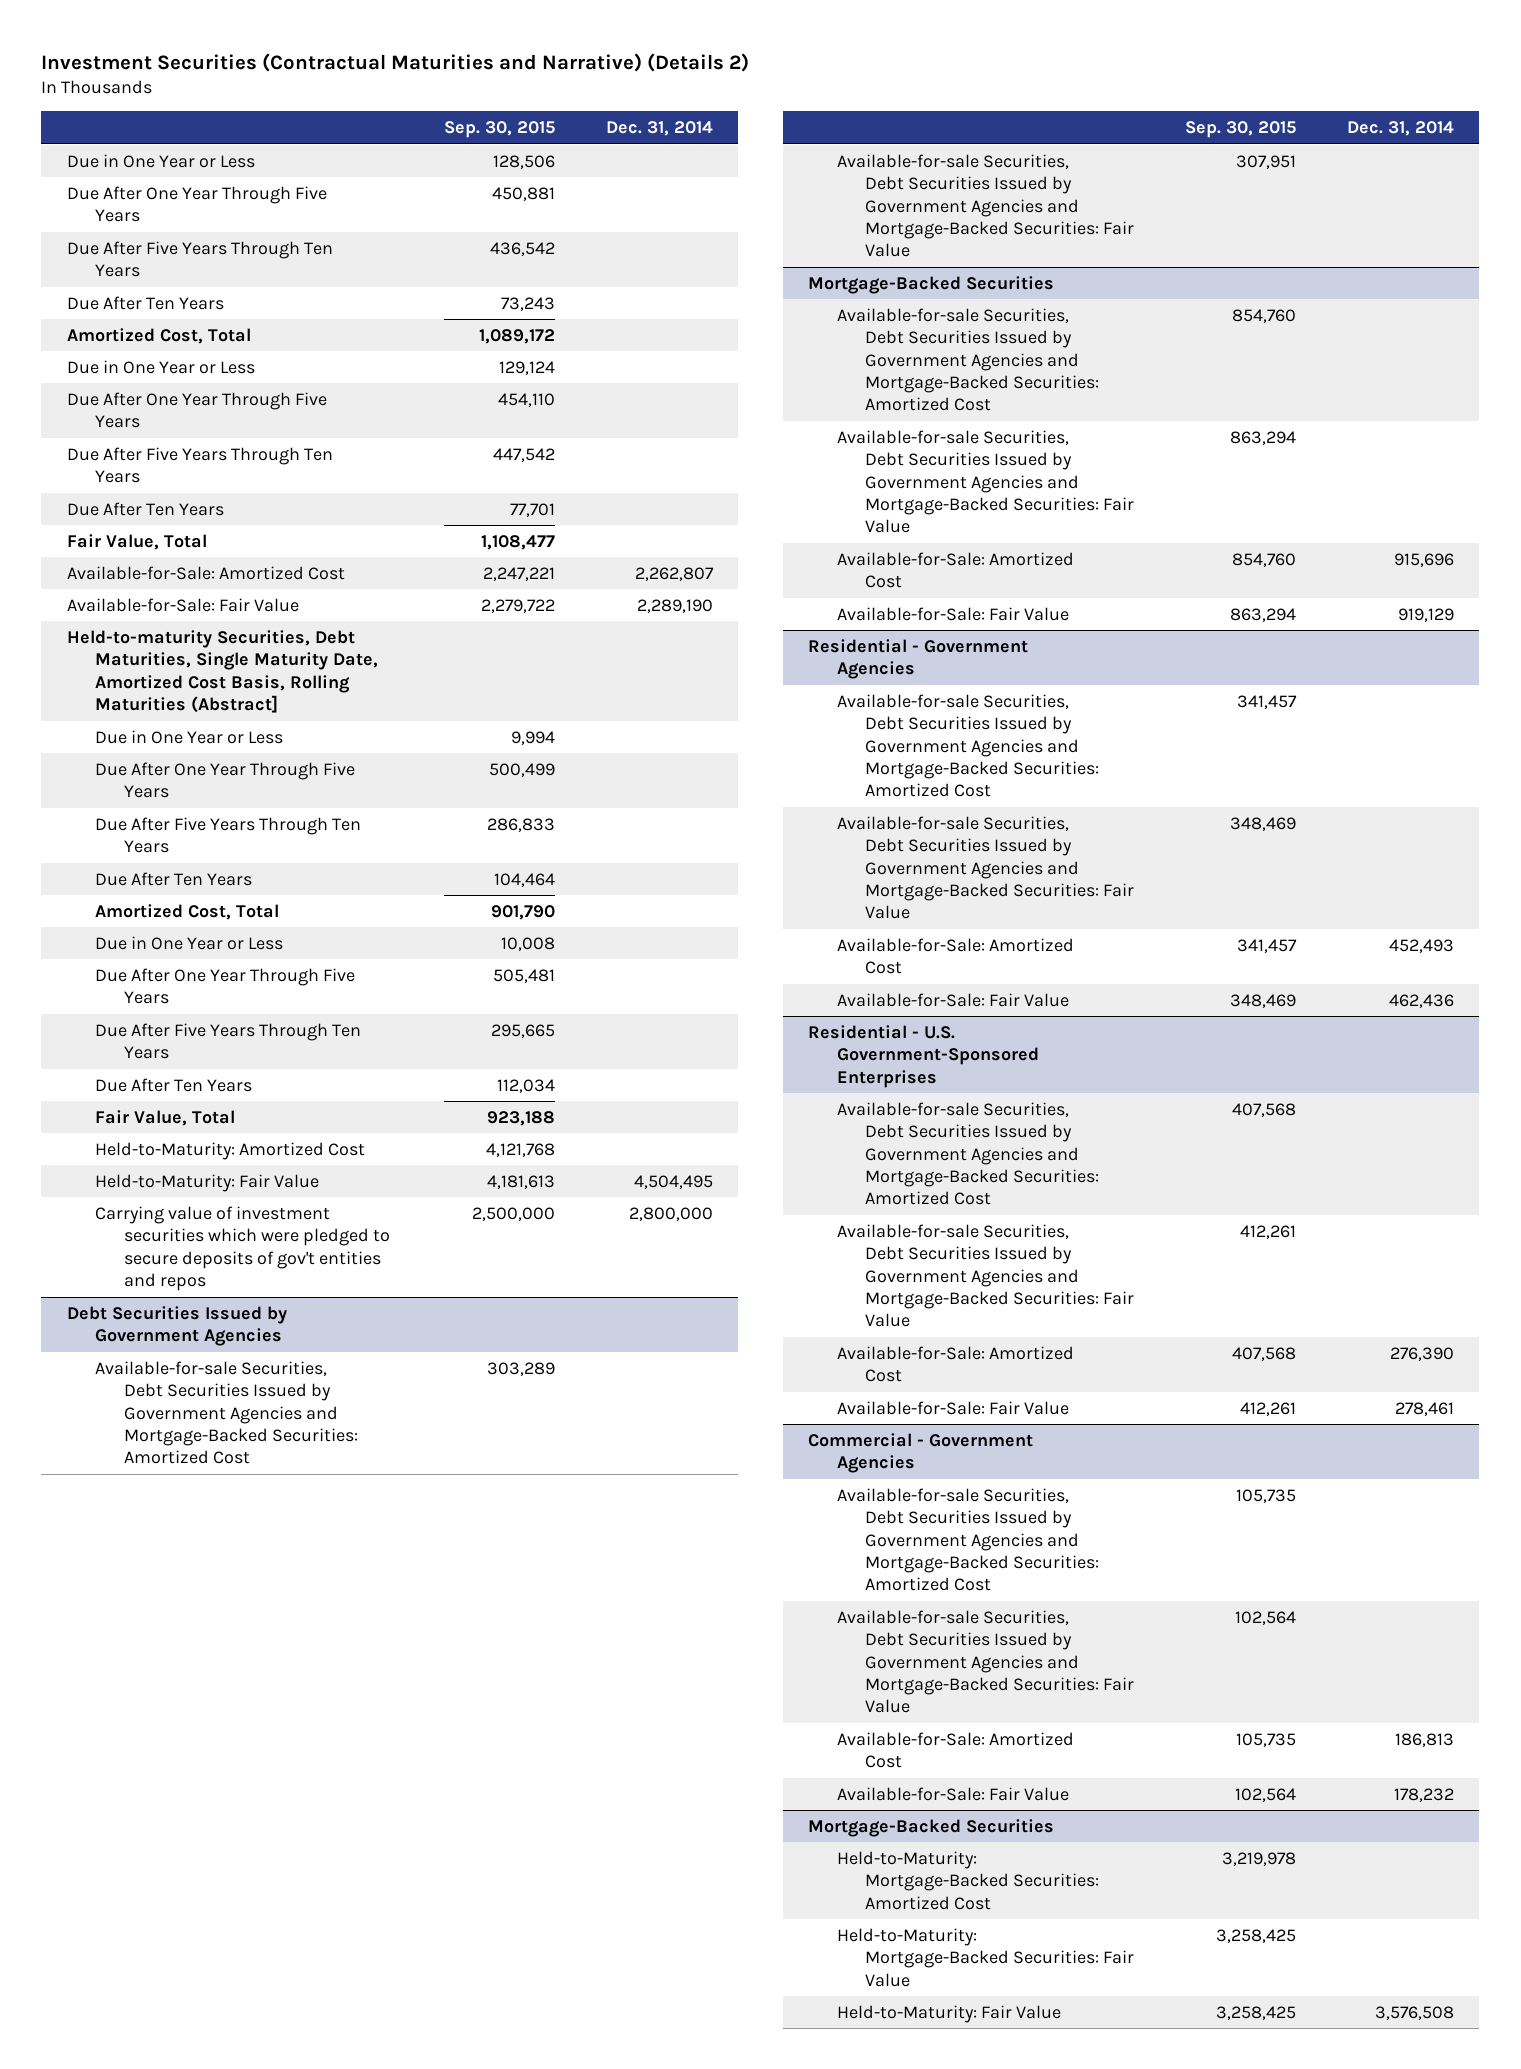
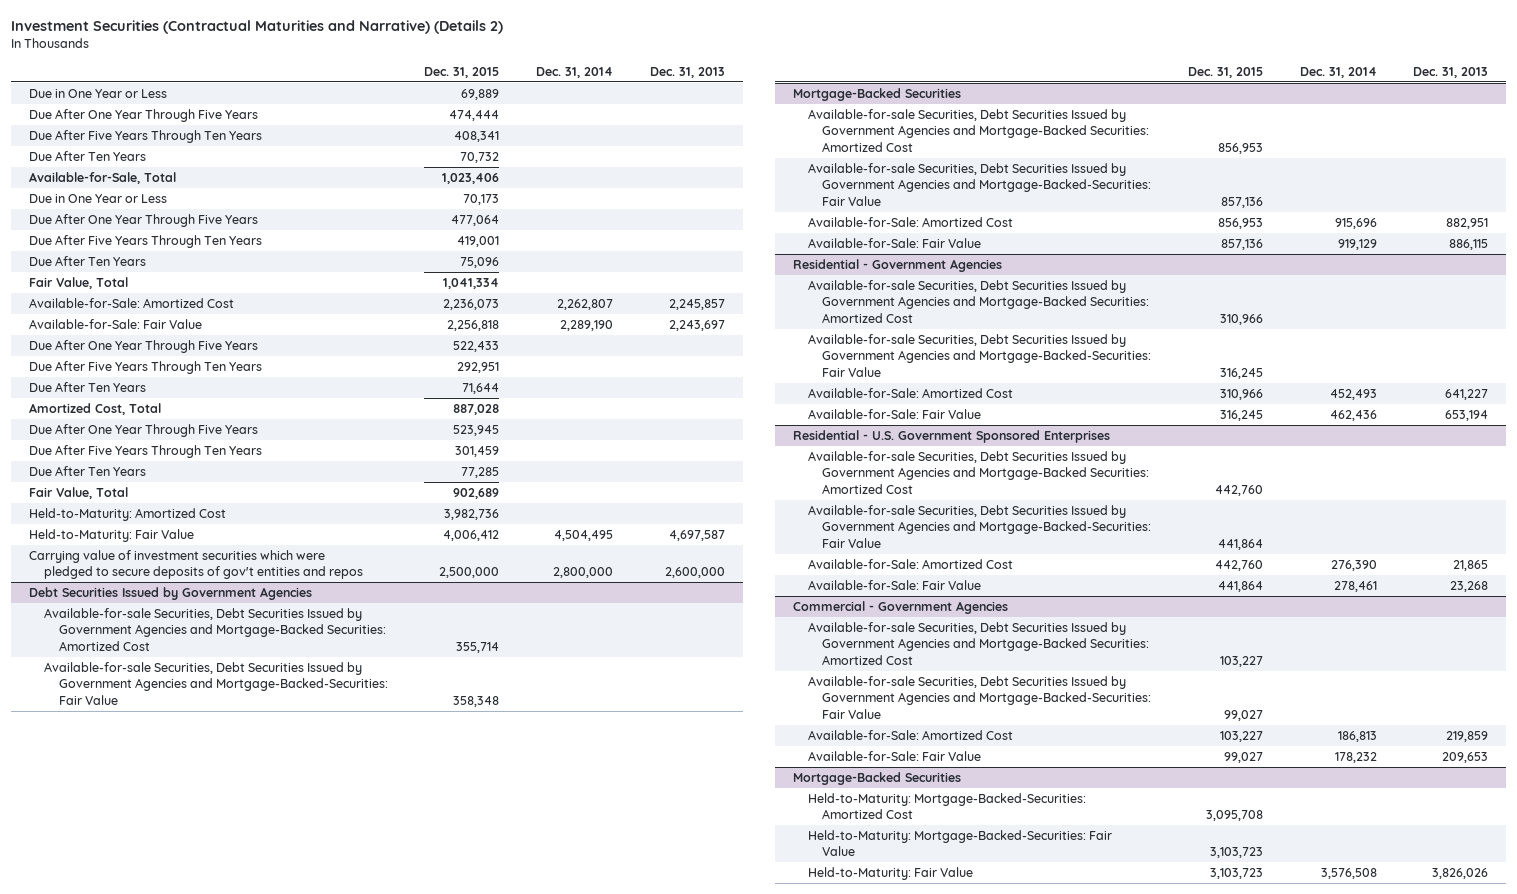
[443,121,555,139] Sep. 30, 2015 -> none
none -> [424,66,500,78] Dec. 31, 2015
none -> [649,66,725,78] Dec. 31, 2013
[66,327,251,344] Amortized Cost, Total -> [29,172,177,185] Available-for-Sale, Total
[66,629,379,714] Held-to-maturity Securities, Debt Maturities, Single Maturity Date, Amortized Cost Basis, Rolling Maturities (Abstract] -> none
[95,729,284,744] Due in One Year or Less -> none
[95,935,284,950] Due in One Year or Less -> none
[836,153,1135,258] Available-for-sale Securities, Debt Securities Issued by Government Agencies and Mortgage-Backed Securities: Fair Value -> [43,662,388,705] Available-for-sale Securities, Debt Securities Issued by Government Agencies and Mortgage-Backed-Securities: Fair Value
[836,429,1135,534] Available-for-sale Securities, Debt Securities Issued by Government Agencies and Mortgage-Backed Securities: Fair Value -> [807,163,1152,206] Available-for-sale Securities, Debt Securities Issued by Government Agencies and Mortgage-Backed-Securities: Fair Value
[836,815,1135,920] Available-for-sale Securities, Debt Securities Issued by Government Agencies and Mortgage-Backed Securities: Fair Value -> [807,334,1152,377] Available-for-sale Securities, Debt Securities Issued by Government Agencies and Mortgage-Backed-Securities: Fair Value
[808,1024,1039,1088] Residential - U.S. Government-Sponsored Enterprises -> [792,430,1110,444] Residential - U.S. Government Sponsored Enterprises
[836,1223,1135,1328] Available-for-sale Securities, Debt Securities Issued by Government Agencies and Mortgage-Backed Securities: Fair Value -> [807,505,1152,548] Available-for-sale Securities, Debt Securities Issued by Government Agencies and Mortgage-Backed-Securities: Fair Value
[836,1609,1135,1714] Available-for-sale Securities, Debt Securities Issued by Government Agencies and Mortgage-Backed Securities: Fair Value -> [807,676,1152,719] Available-for-sale Securities, Debt Securities Issued by Government Agencies and Mortgage-Backed-Securities: Fair Value
[836,1850,1100,1910] Held-to-Maturity: Mortgage-Backed Securities: Amortized Cost -> [807,793,1086,820] Held-to-Maturity: Mortgage-Backed-Securities: Amortized Cost
[836,1927,1135,1987] Held-to-Maturity: Mortgage-Backed Securities: Fair Value -> [807,830,1112,857] Held-to-Maturity: Mortgage-Backed-Securities: Fair Value

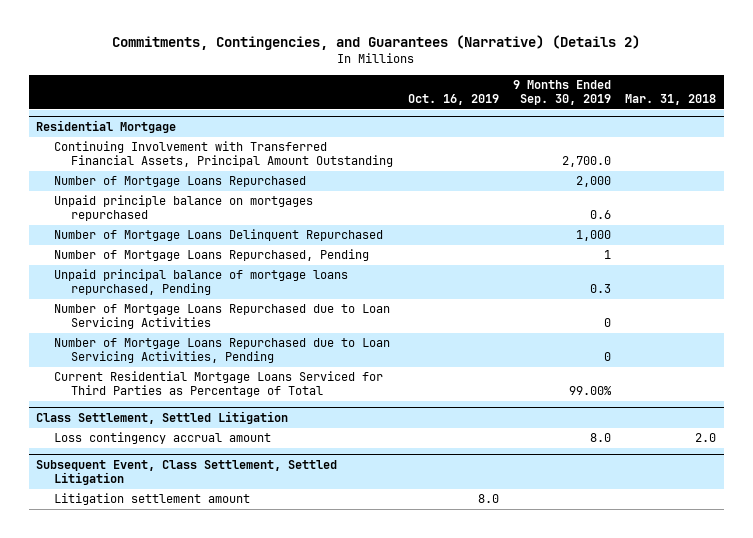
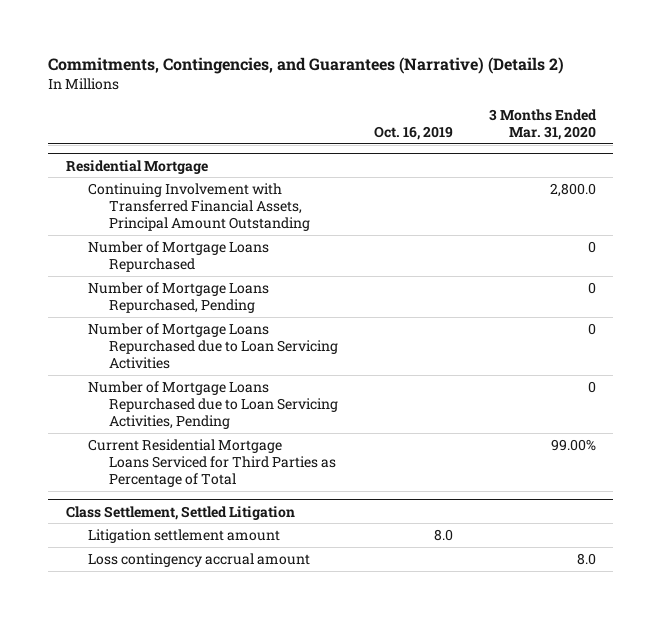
[512,80,611,105] 9 Months Ended Sep. 30, 2019 -> none
[625,93,717,105] Mar. 31, 2018 -> none
none -> [488,108,597,140] 3 Months Ended Mar. 31, 2020
[53,195,313,222] Unpaid principle balance on mortgages repurchased -> none
[53,229,383,242] Number of Mortgage Loans Delinquent Repurchased -> none
[53,269,348,296] Unpaid principal balance of mortgage loans repurchased, Pending -> none
none -> [87,528,280,543] Litigation settlement amount
[36,460,338,485] Subsequent Event, Class Settlement, Settled Litigation -> none
[53,493,250,506] Litigation settlement amount -> none

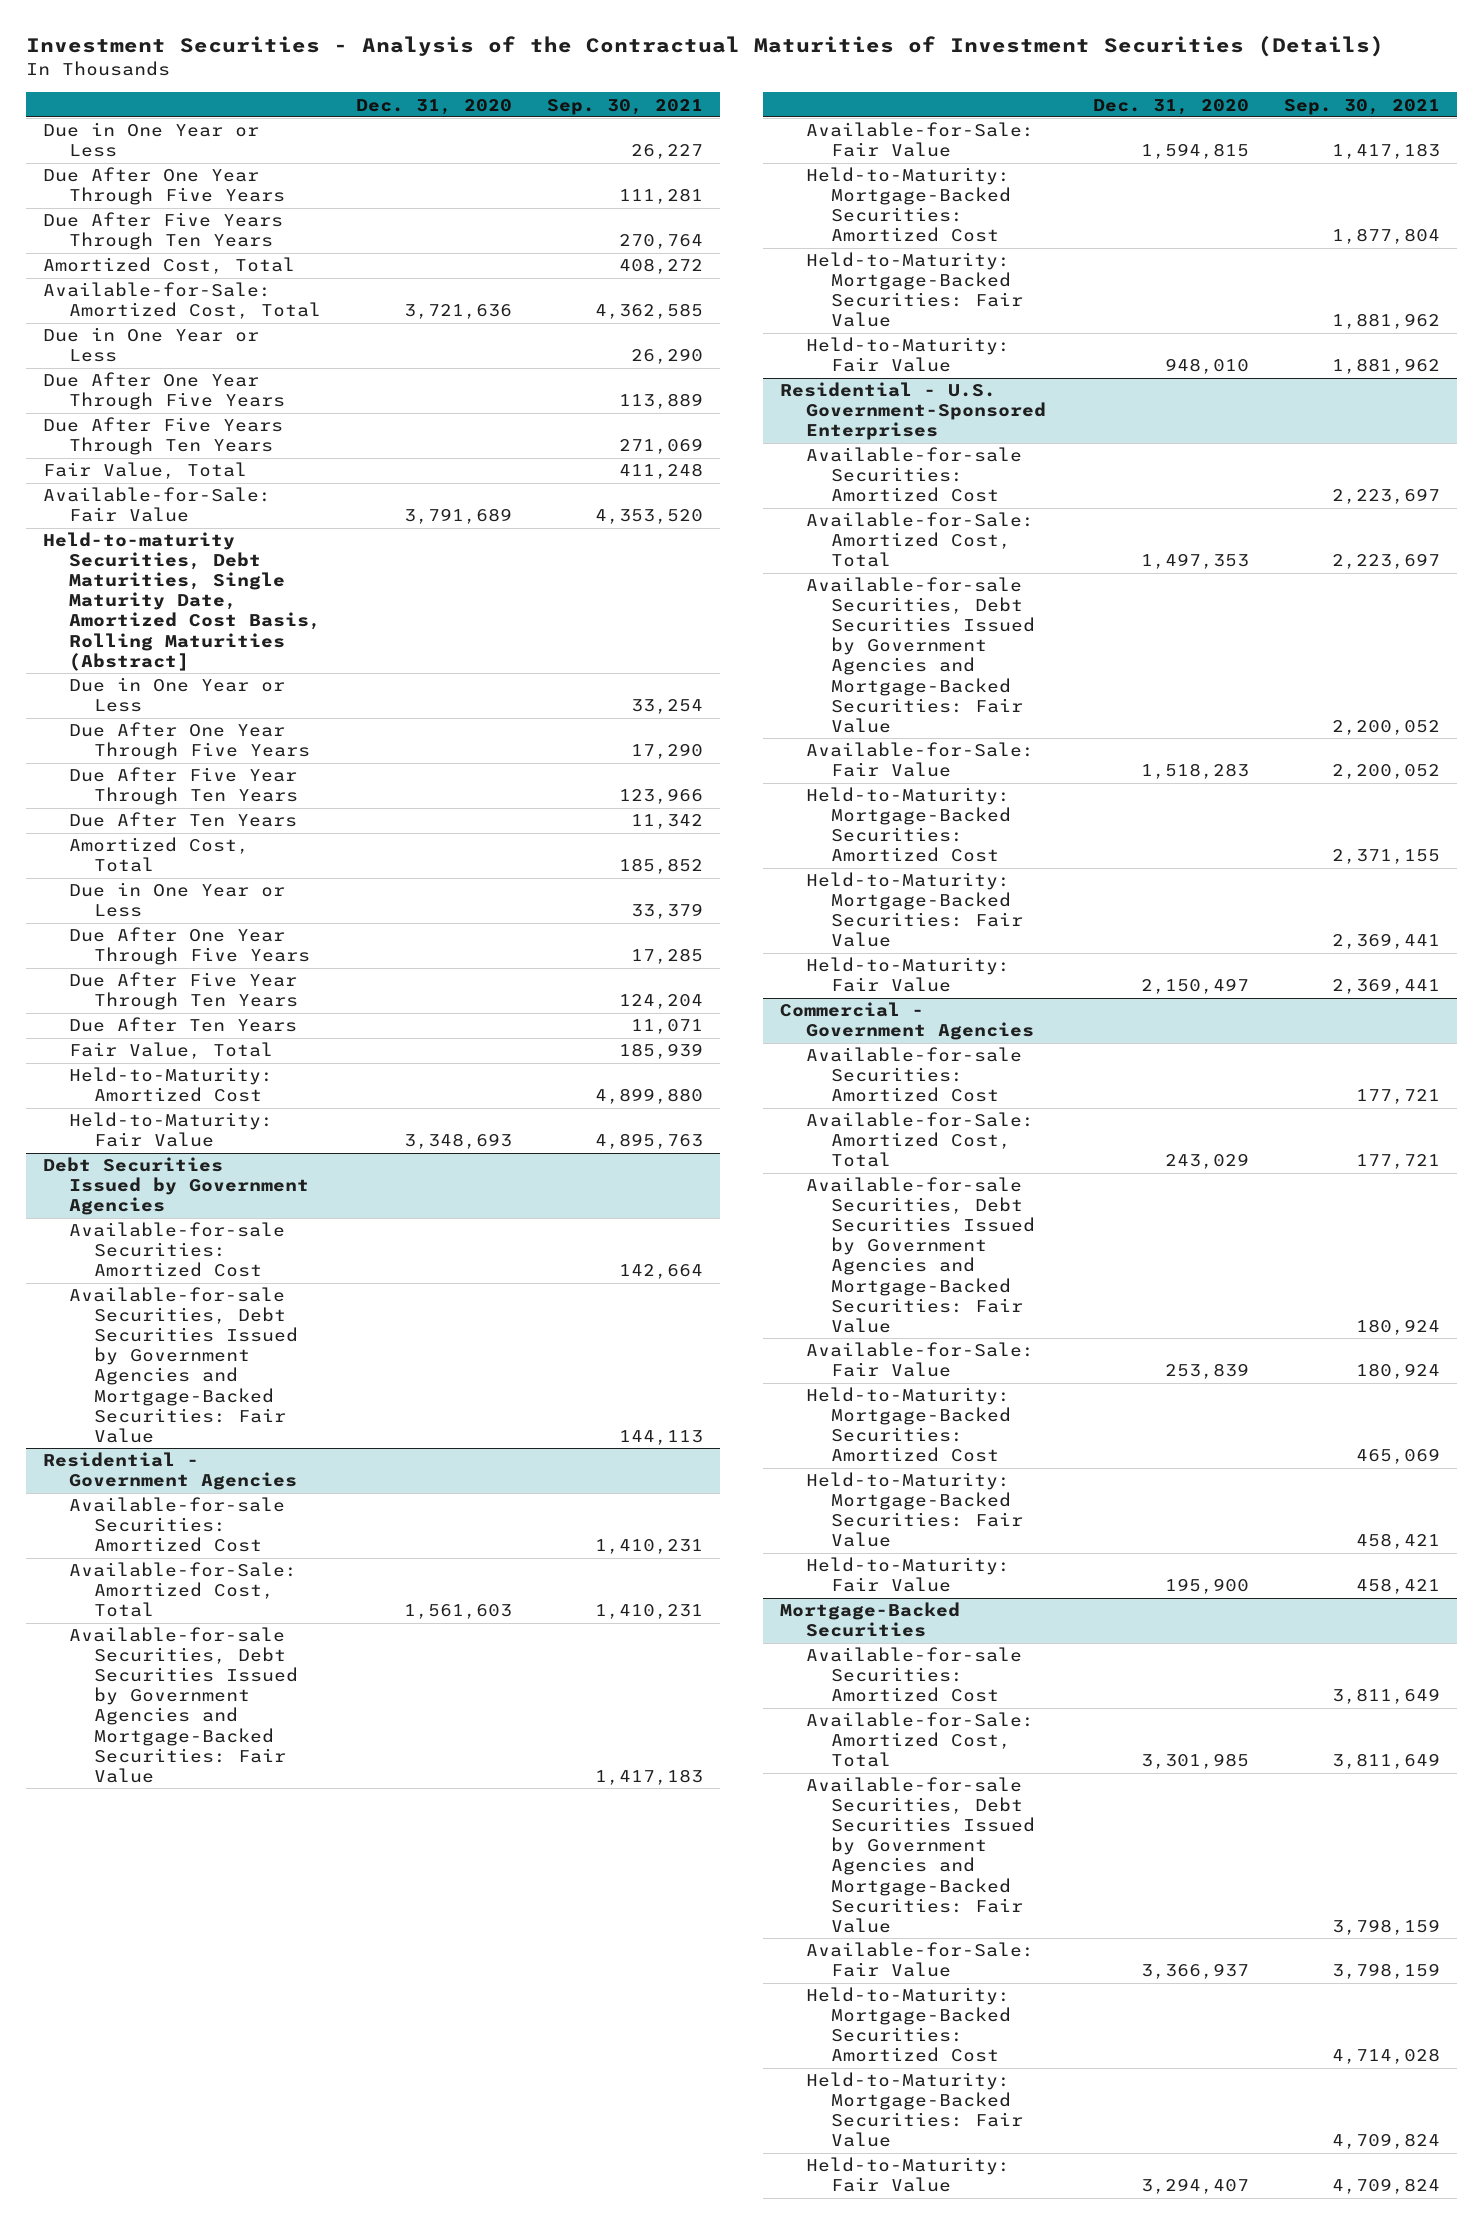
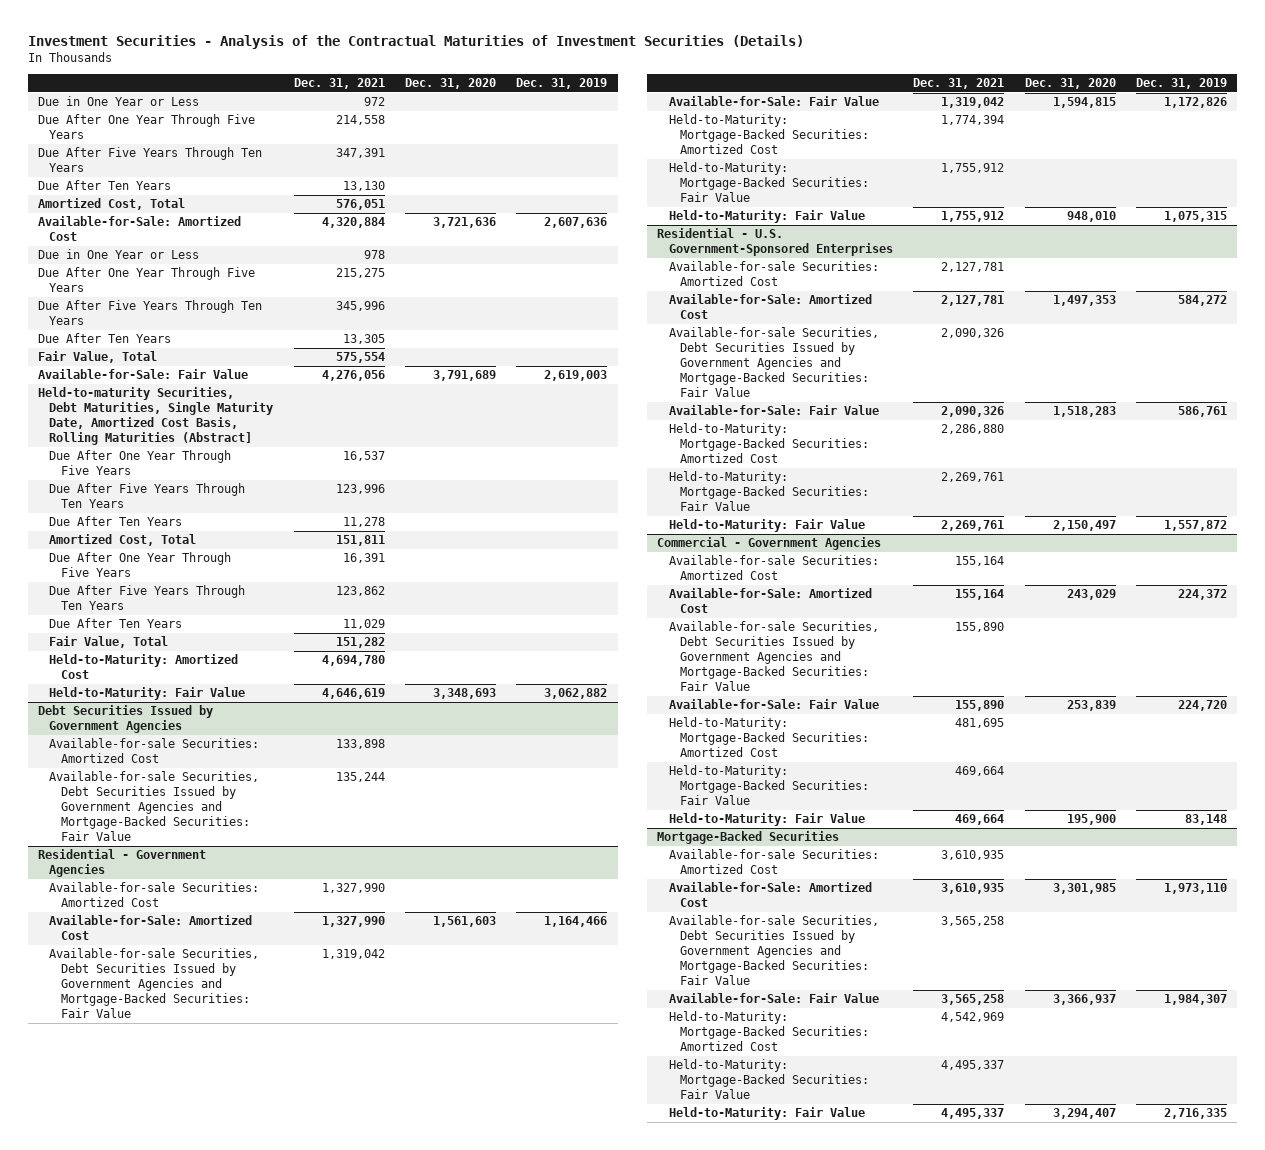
[546,98,703,115] Sep. 30, 2021 -> none
none -> [293,78,385,90] Dec. 31, 2021
none -> [516,78,608,90] Dec. 31, 2019
none -> [37,180,171,191] Due After Ten Years
[43,282,321,320] Available-for-Sale: Amortized Cost, Total -> [37,216,241,242] Available-for-Sale: Amortized Cost
none -> [37,333,171,344] Due After Ten Years
[68,677,285,713] Due in One Year or Less -> none
[68,767,299,806] Due After Five Year Through Ten Years -> [49,483,246,509] Due After Five Years Through Ten Years
[68,882,285,918] Due in One Year or Less -> none
[68,972,299,1011] Due After Five Year Through Ten Years -> [49,585,246,611] Due After Five Years Through Ten Years
[68,1562,297,1618] Available-for-Sale: Amortized Cost, Total -> [49,915,253,941] Available-for-Sale: Amortized Cost
[805,512,1034,568] Available-for-Sale: Amortized Cost, Total -> [668,294,872,320] Available-for-Sale: Amortized Cost
[805,1112,1034,1168] Available-for-Sale: Amortized Cost, Total -> [668,588,872,614] Available-for-Sale: Amortized Cost
[805,1712,1034,1768] Available-for-Sale: Amortized Cost, Total -> [668,882,872,908] Available-for-Sale: Amortized Cost

